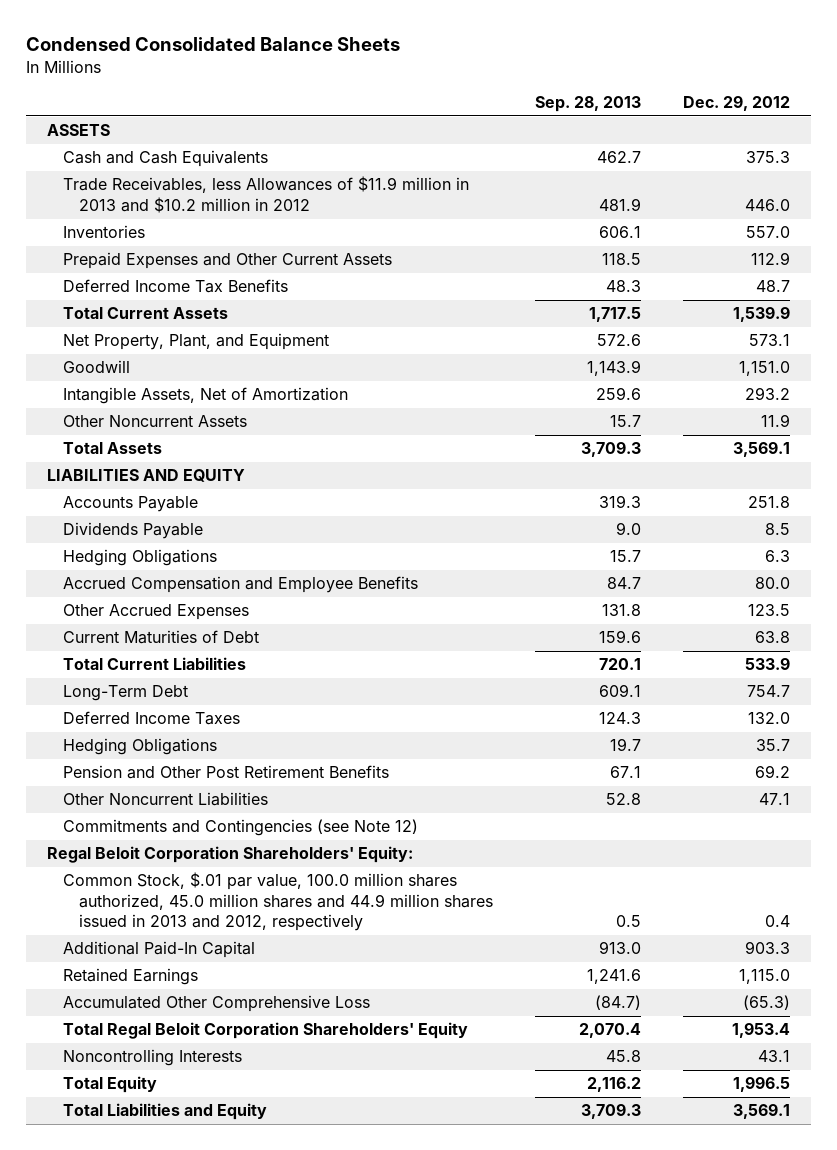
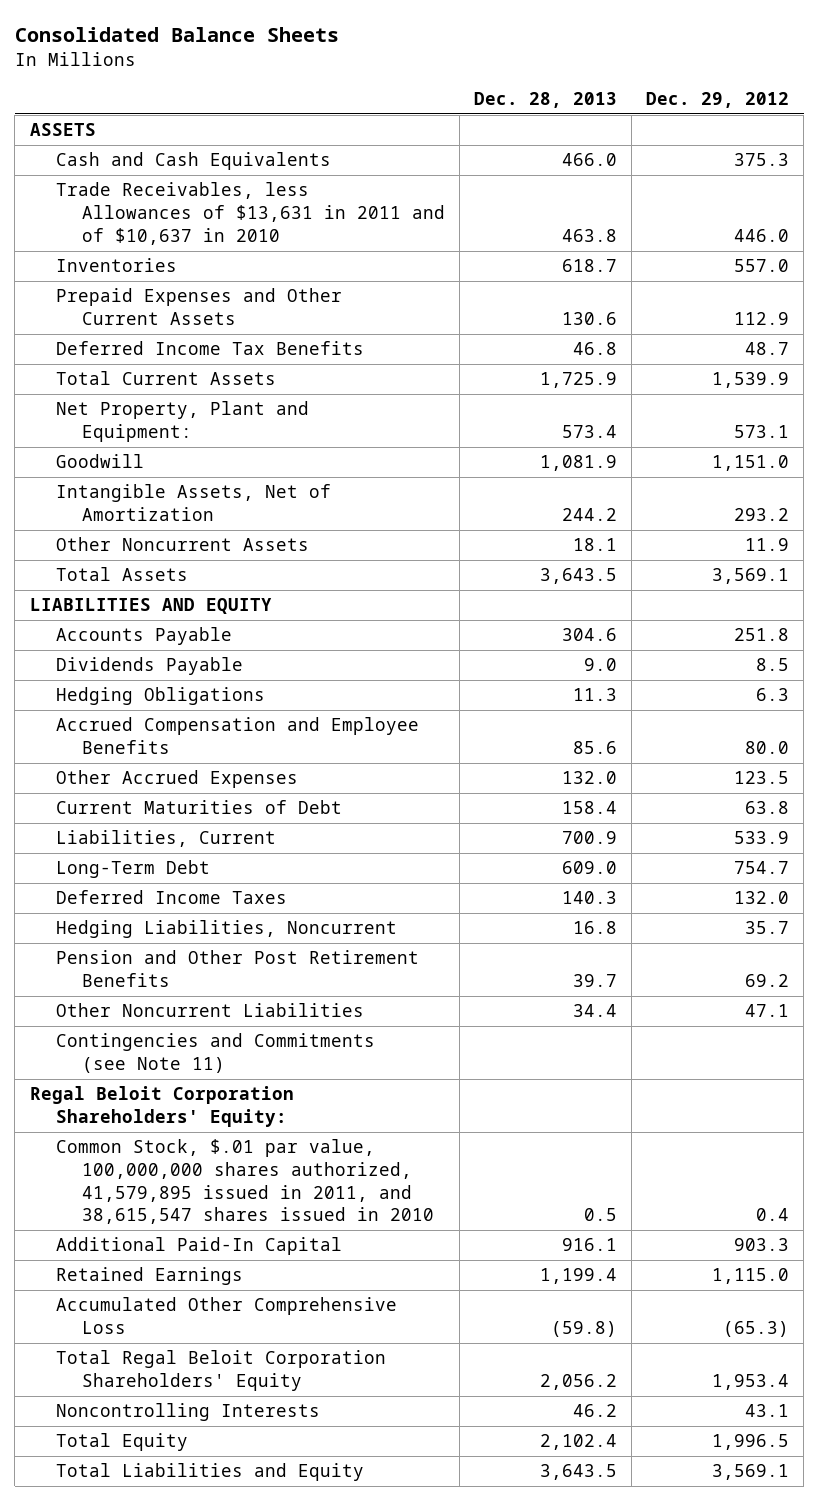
[26,37,401,52] Condensed Consolidated Balance Sheets -> [14,27,339,43] Consolidated Balance Sheets
[534,96,641,113] Sep. 28, 2013 -> none
none -> [474,91,618,108] Dec. 28, 2013
[62,176,469,213] Trade Receivables, less Allowances of $11.9 million in 2013 and $10.2 million in 2012 -> [55,182,446,245] Trade Receivables, less Allowances of $13,631 in 2011 and of $10,637 in 2010
[62,333,329,351] Net Property, Plant, and Equipment -> [55,401,309,443] Net Property, Plant and Equipment:
[62,657,246,671] Total Current Liabilities -> [55,830,276,848] Liabilities, Current
[62,738,217,756] Hedging Obligations -> [55,920,397,939] Hedging Liabilities, Noncurrent
[62,819,418,837] Commitments and Contingencies (see Note 12) -> [55,1033,375,1074] Contingencies and Commitments (see Note 11)
[62,872,493,932] Common Stock, $.01 par value, 100.0 million shares authorized, 45.0 million shares and 44.9 million shares issued in 2013 and 2012, respectively -> [55,1139,435,1225] Common Stock, $.01 par value, 100,000,000 shares authorized, 41,579,895 issued in 2011, and 38,615,547 shares issued in 2010

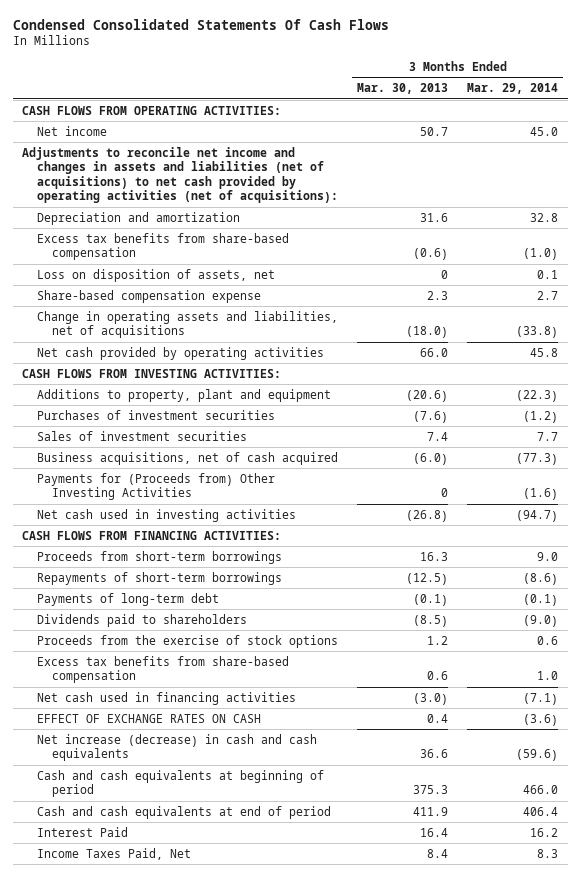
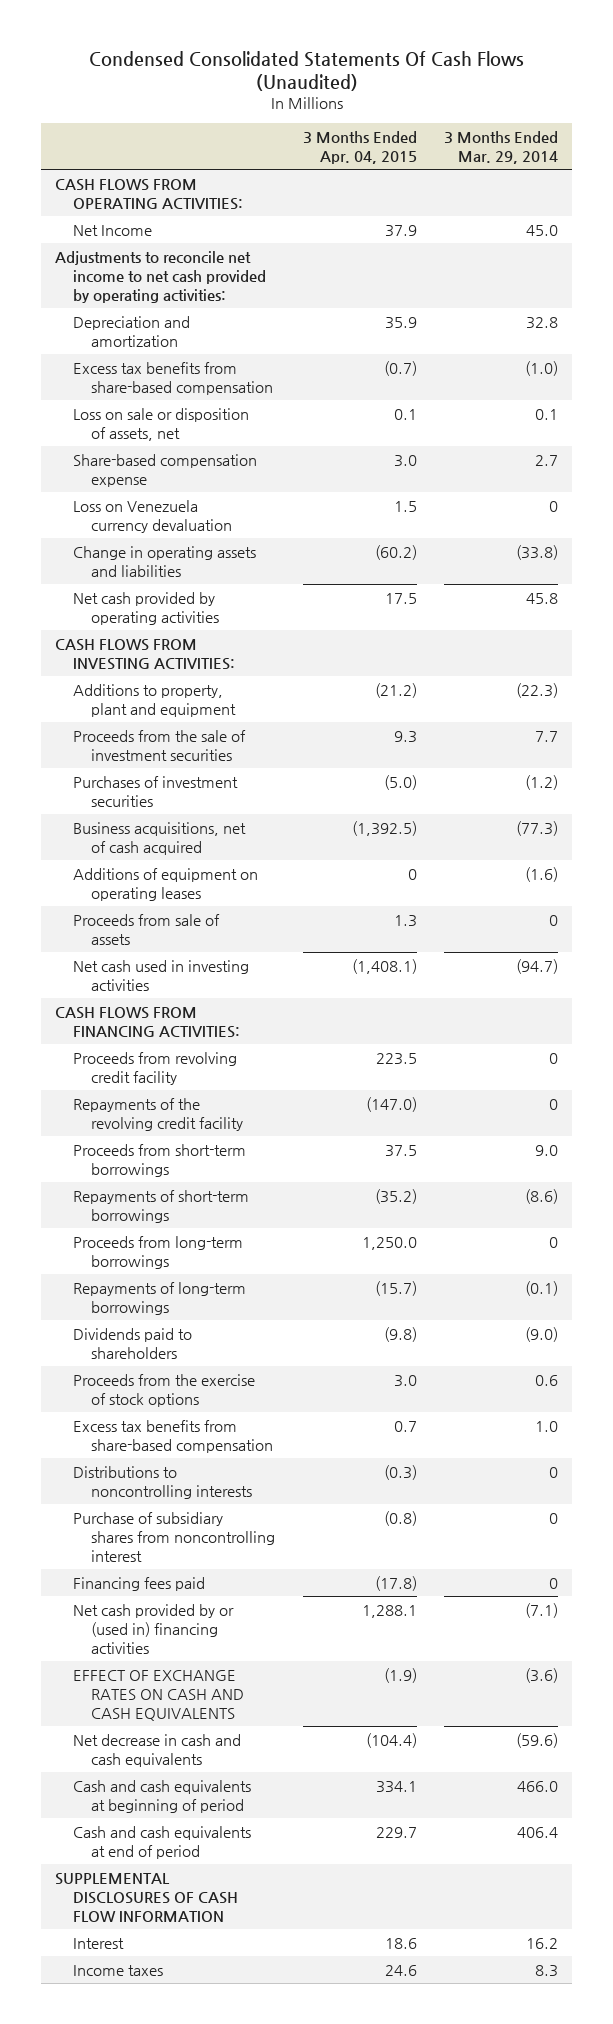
[12,19,389,31] Condensed Consolidated Statements Of Cash Flows -> [88,50,524,91] Condensed Consolidated Statements Of Cash Flows (Unaudited)
[357,83,449,95] Mar. 30, 2013 -> none
none -> [302,130,417,165] 3 Months Ended Apr. 04, 2015
[37,125,108,136] Net income -> [72,224,152,236] Net Income
[22,146,339,204] Adjustments to reconcile net income and changes in assets and liabilities (net of acquisitions) to net cash provided by operating activities (net of acquisitions): -> [54,250,266,303] Adjustments to reconcile net income to net cash provided by operating activities:
[37,268,276,282] Loss on disposition of assets, net -> [72,407,249,441] Loss on sale or disposition of assets, net
none -> [72,499,232,533] Loss on Venezuela currency devaluation
[37,310,339,339] Change in operating assets and liabilities, net of acquisitions -> [72,545,256,577] Change in operating assets and liabilities
none -> [72,729,246,761] Proceeds from the sale of investment securities
[37,430,248,441] Sales of investment securities -> none
[37,472,276,501] Payments for (Proceeds from) Other Investing Activities -> [72,867,258,901] Additions of equipment on operating leases
none -> [72,913,220,945] Proceeds from sale of assets
none -> [72,1051,237,1085] Proceeds from revolving credit facility
none -> [72,1097,243,1131] Repayments of the revolving credit facility
none -> [72,1235,243,1269] Proceeds from long-term borrowings
[37,592,220,606] Payments of long-term debt -> [72,1281,246,1315] Repayments of long-term borrowings
none -> [72,1465,252,1499] Distributions to noncontrolling interests
none -> [72,1511,275,1562] Purchase of subsidiary shares from noncontrolling interest
none -> [72,1576,205,1591] Financing fees paid
[37,691,297,705] Net cash used in financing activities -> [72,1603,234,1654] Net cash provided by or (used in) financing activities
[37,713,262,723] EFFECT OF EXCHANGE RATES ON CASH -> [72,1669,244,1721] EFFECT OF EXCHANGE RATES ON CASH AND CASH EQUIVALENTS
[37,733,318,762] Net increase (decrease) in cash and cash equivalents -> [72,1733,241,1767] Net decrease in cash and cash equivalents
none -> [54,1872,238,1922] SUPPLEMENTAL DISCLOSURES OF CASH FLOW INFORMATION
[37,826,129,837] Interest Paid -> [72,1937,124,1949] Interest
[37,847,192,860] Income Taxes Paid, Net -> [72,1964,163,1976] Income taxes

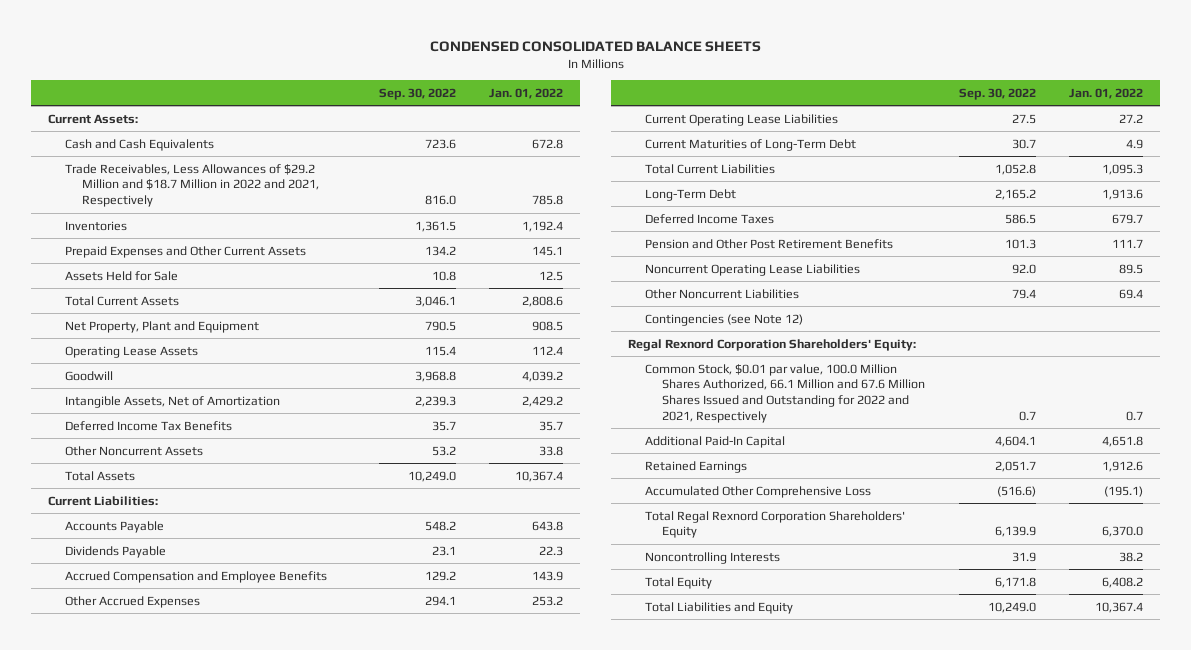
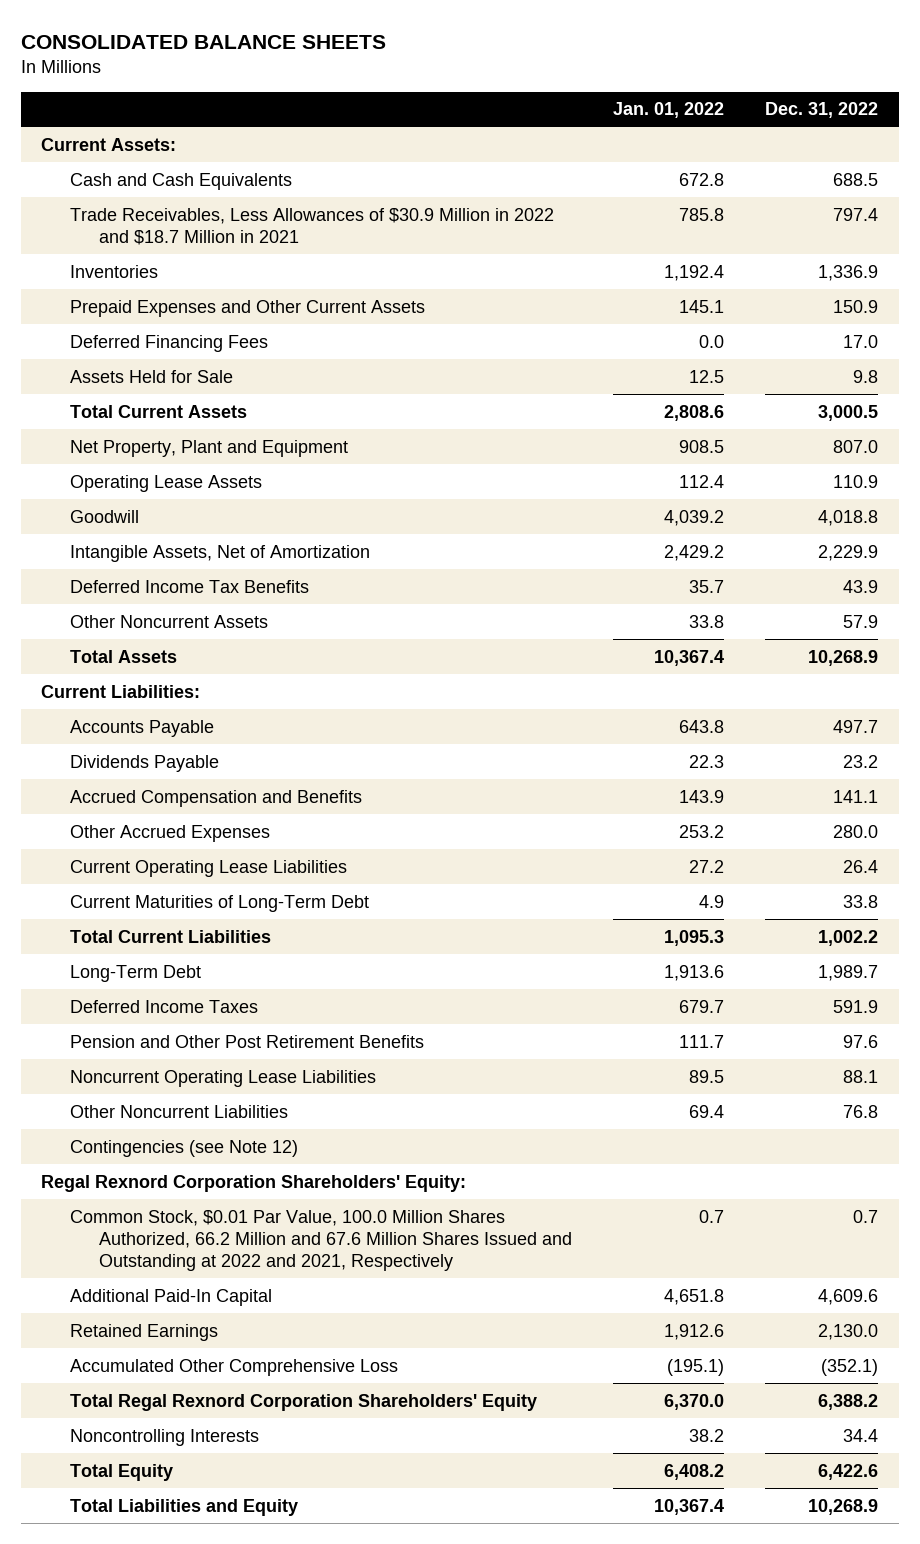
[429,40,761,52] CONDENSED CONSOLIDATED BALANCE SHEETS -> [20,34,386,49] CONSOLIDATED BALANCE SHEETS
[378,87,456,100] Sep. 30, 2022 -> none
none -> [765,102,879,119] Dec. 31, 2022
[65,163,320,208] Trade Receivables, Less Allowances of $29.2 Million and $18.7 Million in 2022 and 2021, Respectively -> [70,207,555,245] Trade Receivables, Less Allowances of $30.9 Million in 2022 and $18.7 Million in 2021
none -> [70,334,269,352] Deferred Financing Fees
[65,570,328,583] Accrued Compensation and Employee Benefits -> [70,789,363,807] Accrued Compensation and Benefits
[645,363,926,424] Common Stock, $0.01 par value, 100.0 Million Shares Authorized, 66.1 Million and 67.6 Million Shares Issued and Outstanding for 2022 and 2021, Respectively -> [70,1209,573,1272] Common Stock, $0.01 Par Value, 100.0 Million Shares Authorized, 66.2 Million and 67.6 Million Shares Issued and Outstanding at 2022 and 2021, Respectively

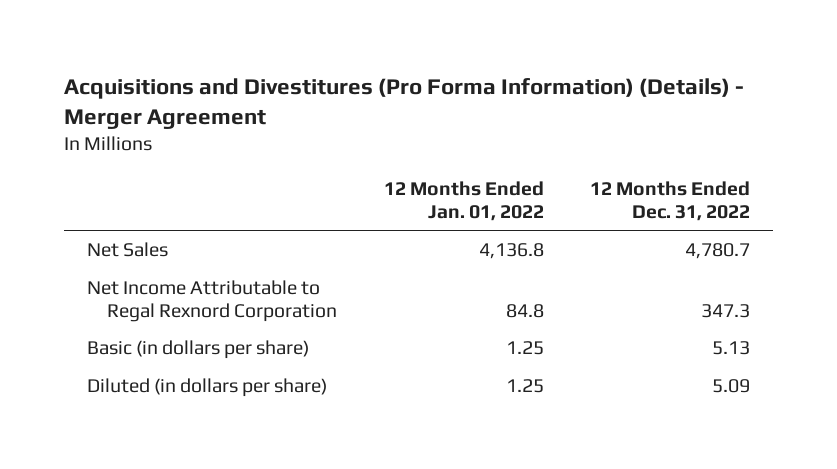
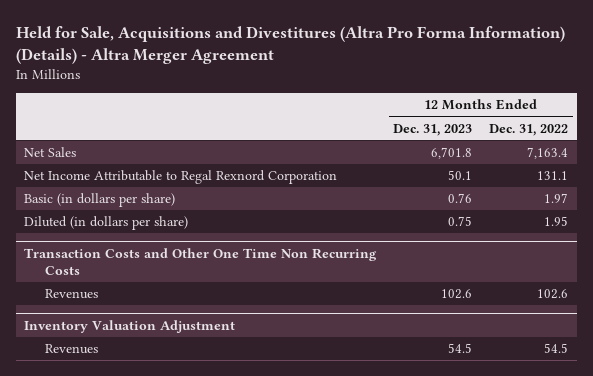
[63,78,744,130] Acquisitions and Divestitures (Pro Forma Information) (Details) - Merger Agreement -> [16,26,566,64] Held for Sale, Acquisitions and Divestitures (Altra Pro Forma Information) (Details) - Altra Merger Agreement
[383,181,544,221] 12 Months Ended Jan. 01, 2022 -> none
none -> [393,123,473,136] Dec. 31, 2023
[684,243,750,260] 4,780.7 -> [527,147,569,160] 7,163.4
[700,303,750,318] 347.3 -> [537,171,569,181] 131.1
[711,341,750,356] 5.13 -> [544,193,569,204] 1.97
[711,379,750,394] 5.09 -> [544,216,569,227] 1.95
none -> [24,247,378,276] Transaction Costs and Other One Time Non Recurring Costs
none -> [45,289,99,300] Revenues
none -> [24,319,236,333] Inventory Valuation Adjustment
none -> [45,344,99,355] Revenues

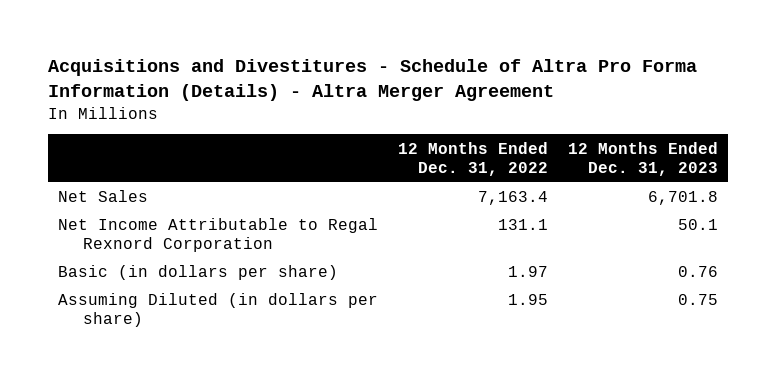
[16,26,566,64] Held for Sale, Acquisitions and Divestitures (Altra Pro Forma Information) (Details) - Altra Merger Agreement -> [47,59,697,102] Acquisitions and Divestitures - Schedule of Altra Pro Forma Information (Details) - Altra Merger Agreement
[24,247,378,276] Transaction Costs and Other One Time Non Recurring Costs -> none
[45,289,99,300] Revenues -> none
[24,319,236,333] Inventory Valuation Adjustment -> none
[45,344,99,355] Revenues -> none
[24,216,189,231] Diluted (in dollars per share) -> [57,293,378,328] Assuming Diluted (in dollars per share)

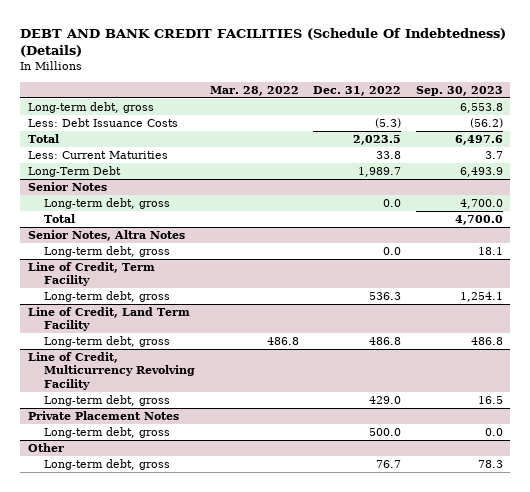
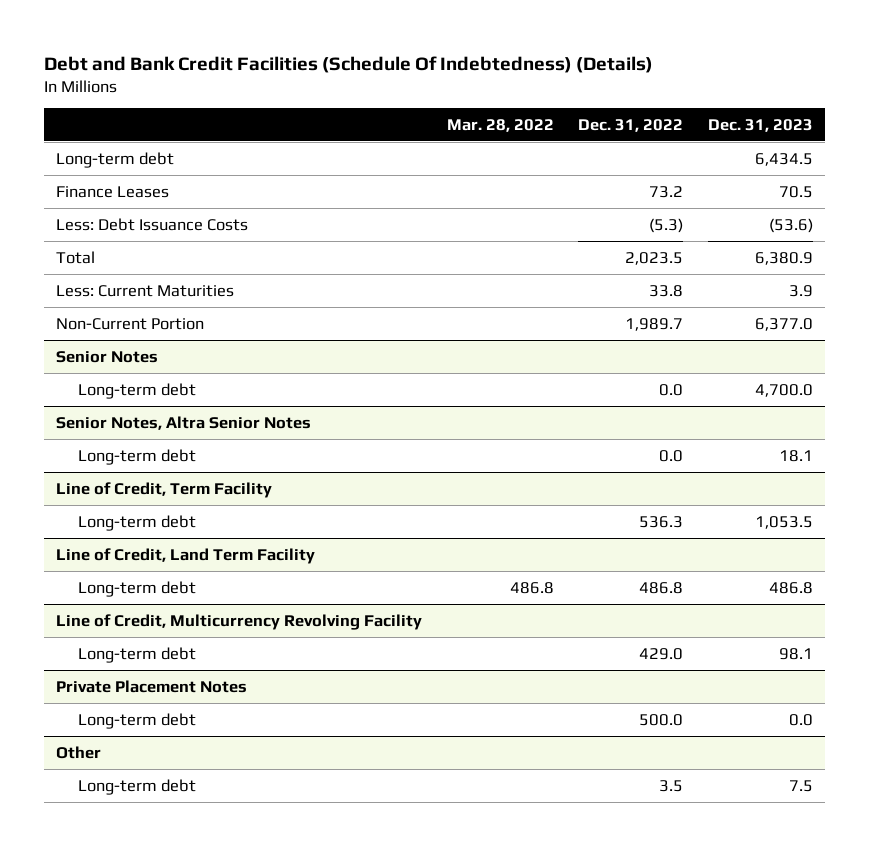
[20,27,507,58] DEBT AND BANK CREDIT FACILITIES (Schedule Of Indebtedness) (Details) -> [44,55,654,73] Debt and Bank Credit Facilities (Schedule Of Indebtedness) (Details)
[415,85,503,96] Sep. 30, 2023 -> none
none -> [707,118,813,132] Dec. 31, 2023
[27,102,154,114] Long-term debt, gross -> [56,151,175,168] Long-term debt
none -> [56,185,170,198] Finance Leases
[27,166,121,178] Long-Term Debt -> [56,317,205,330] Non-Current Portion
[44,214,76,224] Total -> none
[44,198,171,210] Long-term debt, gross -> [78,382,197,399] Long-term debt
[27,230,185,242] Senior Notes, Altra Notes -> [56,415,312,430] Senior Notes, Altra Senior Notes
[44,246,171,258] Long-term debt, gross -> [78,448,197,465] Long-term debt
[44,291,171,303] Long-term debt, gross -> [78,514,197,531] Long-term debt
[44,336,171,348] Long-term debt, gross -> [78,580,197,597] Long-term debt
[44,395,171,407] Long-term debt, gross -> [78,646,197,663] Long-term debt
[44,427,171,439] Long-term debt, gross -> [78,712,197,729] Long-term debt
[44,459,171,471] Long-term debt, gross -> [78,778,197,795] Long-term debt
[376,460,402,469] 76.7 -> [659,779,684,792] 3.5

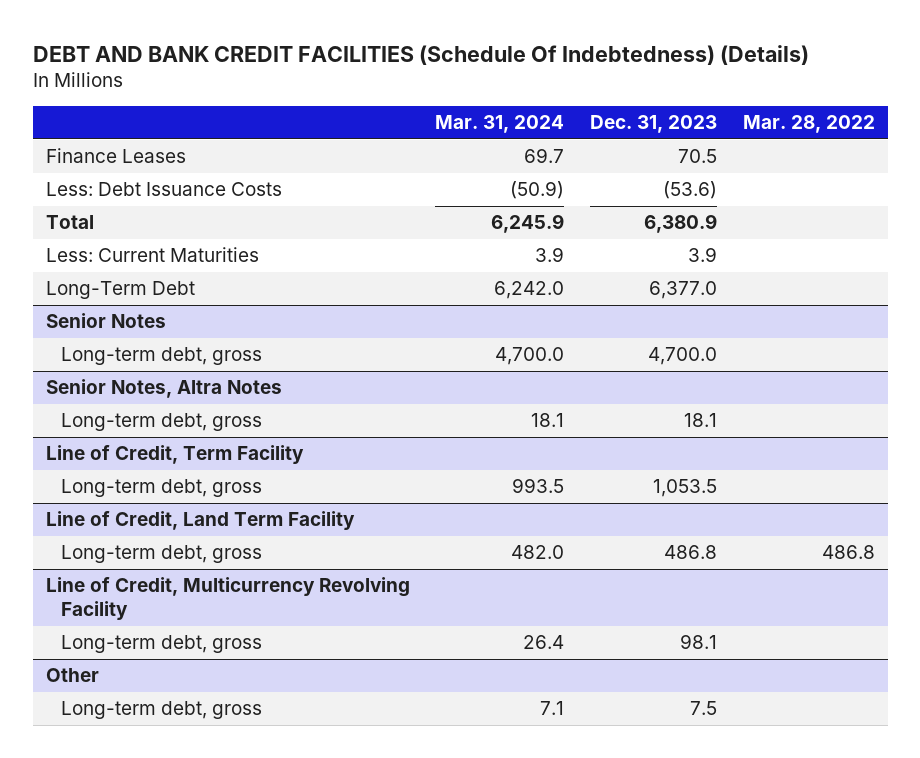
[44,55,654,73] Debt and Bank Credit Facilities (Schedule Of Indebtedness) (Details) -> [32,45,809,66] DEBT AND BANK CREDIT FACILITIES (Schedule Of Indebtedness) (Details)
[578,118,684,132] Dec. 31, 2022 -> none
none -> [435,115,565,134] Mar. 31, 2024
[56,151,175,168] Long-term debt -> none
[56,317,205,330] Non-Current Portion -> [45,281,195,300] Long-Term Debt
[78,382,197,399] Long-term debt -> [61,347,263,366] Long-term debt, gross
[56,415,312,430] Senior Notes, Altra Senior Notes -> [45,379,282,399] Senior Notes, Altra Notes
[78,448,197,465] Long-term debt -> [61,413,263,432] Long-term debt, gross
[78,514,197,531] Long-term debt -> [61,479,263,498] Long-term debt, gross
[78,580,197,597] Long-term debt -> [61,545,263,564] Long-term debt, gross
[56,679,248,693] Private Placement Notes -> none
[78,712,197,729] Long-term debt -> none
[78,646,197,663] Long-term debt -> [61,635,263,654] Long-term debt, gross
[78,778,197,795] Long-term debt -> [61,701,263,720] Long-term debt, gross

